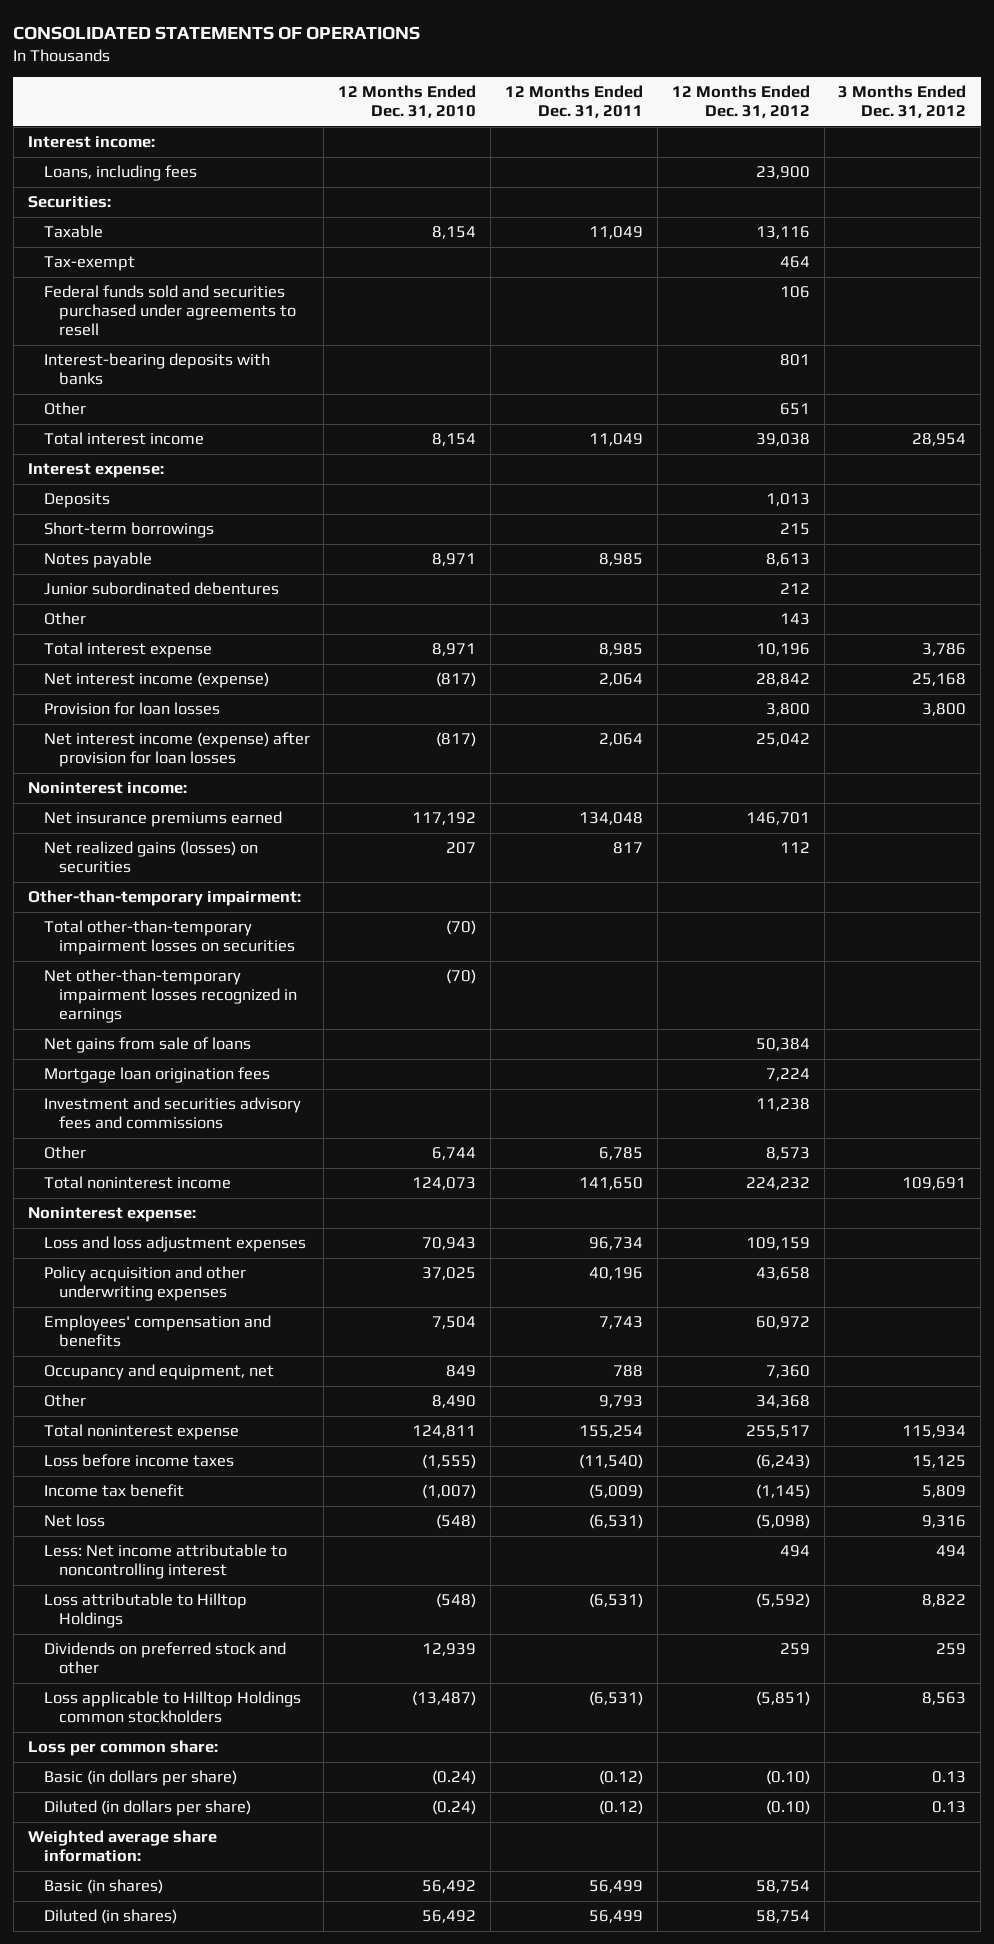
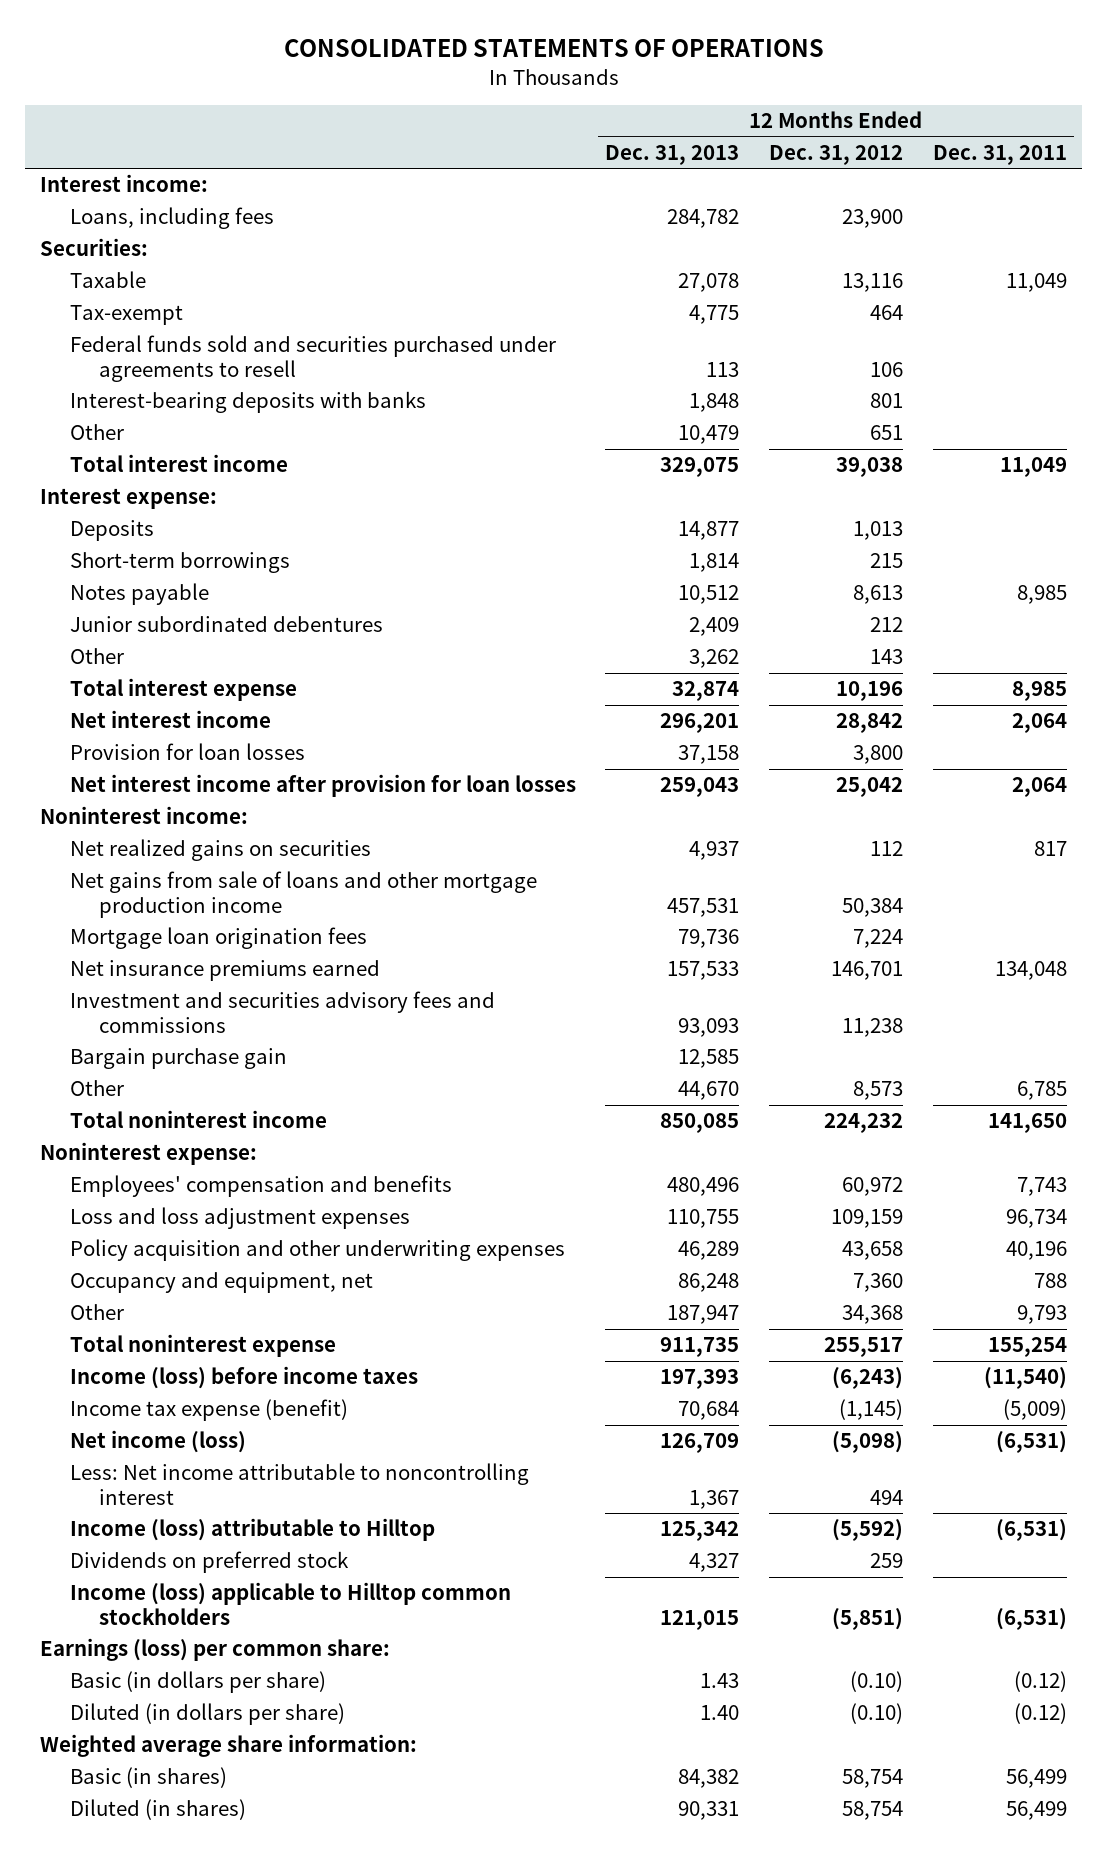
[338,85,477,119] 12 Months Ended Dec. 31, 2010 -> none
[838,85,967,119] 3 Months Ended Dec. 31, 2012 -> none
none -> [605,145,740,166] Dec. 31, 2013
[43,672,269,689] Net interest income (expense) -> [69,710,271,729] Net interest income
[43,732,310,768] Net interest income (expense) after provision for loan losses -> [69,774,576,798] Net interest income after provision for loan losses
[27,890,301,907] Other-than-temporary impairment: -> none
[43,920,296,956] Total other-than-temporary impairment losses on securities -> none
[43,969,298,1023] Net other-than-temporary impairment losses recognized in earnings -> none
[43,841,258,874] Net realized gains (losses) on securities -> [69,839,371,862] Net realized gains on securities
[43,1037,251,1054] Net gains from sale of loans -> [69,871,537,919] Net gains from sale of loans and other mortgage production income
[43,811,282,828] Net insurance premiums earned -> [69,960,380,982] Net insurance premiums earned
none -> [69,1048,287,1070] Bargain purchase gain
[43,1315,271,1348] Employees' compensation and benefits -> [69,1175,452,1198] Employees' compensation and benefits
[43,1454,234,1468] Loss before income taxes -> [69,1366,418,1390] Income (loss) before income taxes
[43,1484,184,1498] Income tax benefit -> [69,1399,348,1422] Income tax expense (benefit)
[43,1514,105,1528] Net loss -> [69,1430,246,1454] Net income (loss)
[43,1593,247,1629] Loss attributable to Hilltop Holdings -> [69,1518,435,1542] Income (loss) attributable to Hilltop
[43,1642,286,1675] Dividends on preferred stock and other -> [69,1551,349,1574] Dividends on preferred stock
[43,1691,301,1724] Loss applicable to Hilltop Holdings common stockholders -> [69,1582,511,1626] Income (loss) applicable to Hilltop common stockholders
[27,1740,218,1757] Loss per common share: -> [40,1638,391,1662] Earnings (loss) per common share:

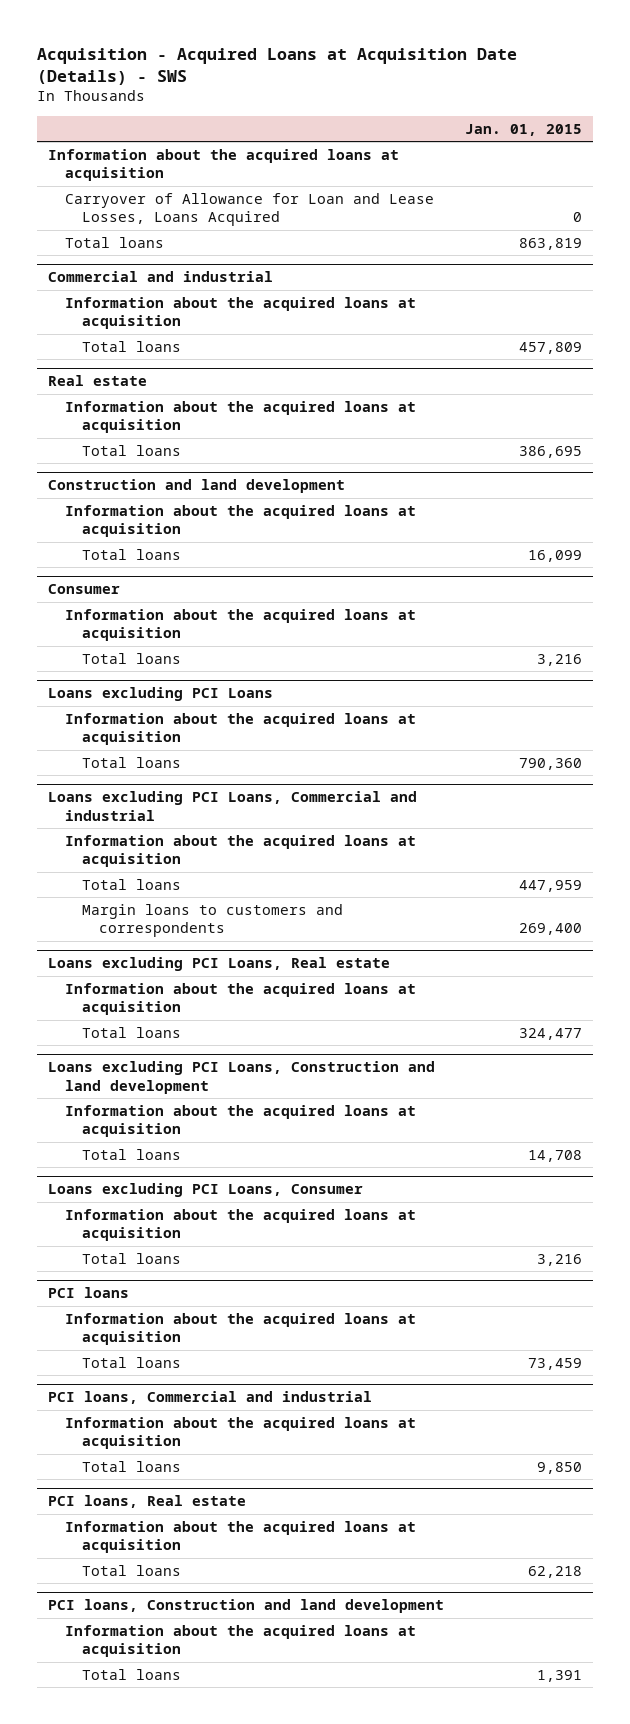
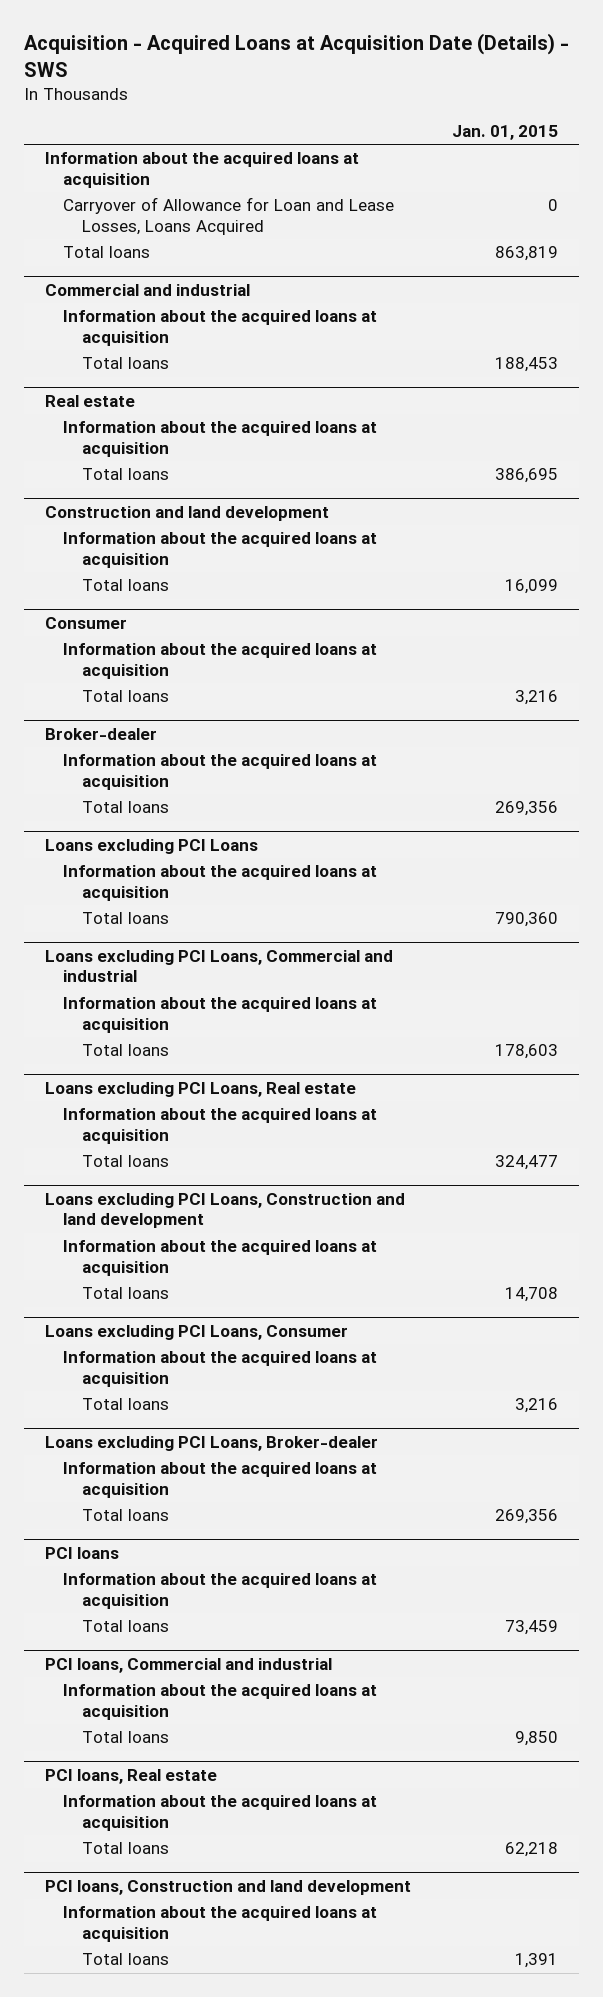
[519,341,583,354] 457,809 -> [495,357,559,373] 188,453
none -> [44,727,157,740] Broker-dealer
none -> [63,754,378,791] Information about the acquired loans at acquisition
none -> [81,801,169,814] Total loans
[82,903,344,938] Margin loans to customers and correspondents -> none
[519,879,583,892] 447,959 -> [495,1044,559,1060] 178,603
none -> [44,1435,378,1451] Loans excluding PCI Loans, Broker-dealer
none -> [63,1462,378,1499] Information about the acquired loans at acquisition
none -> [81,1509,169,1522] Total loans

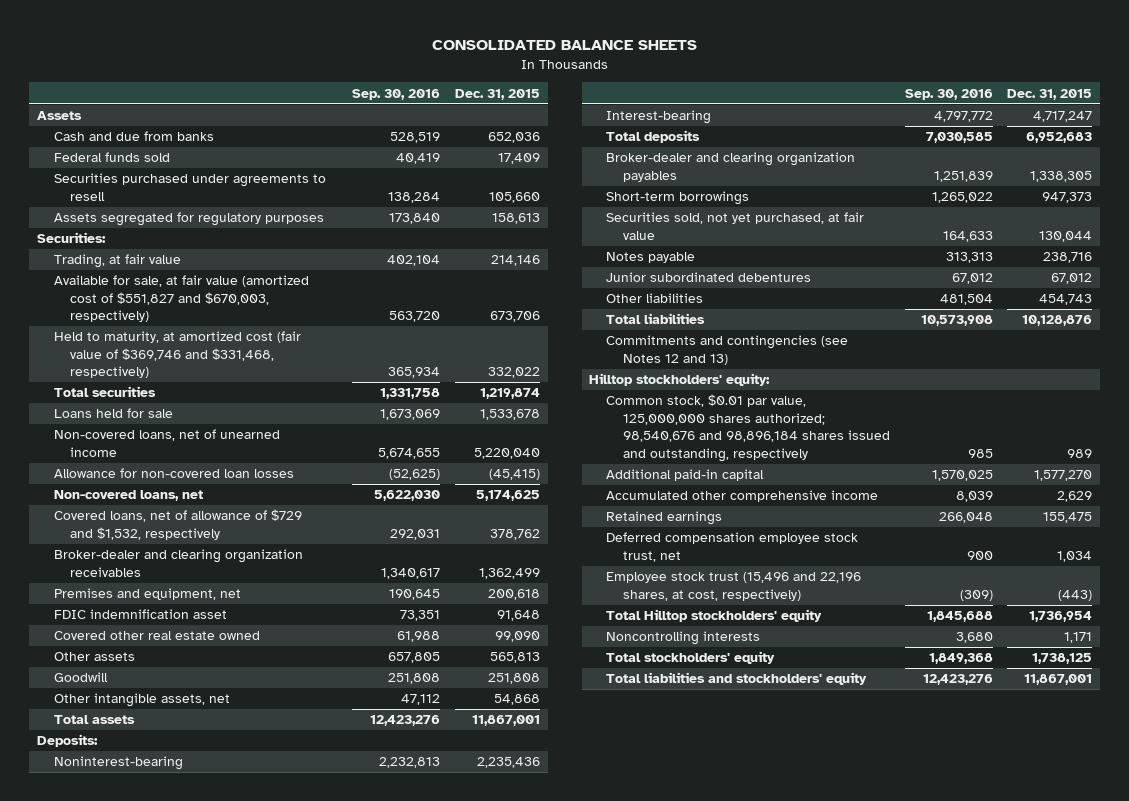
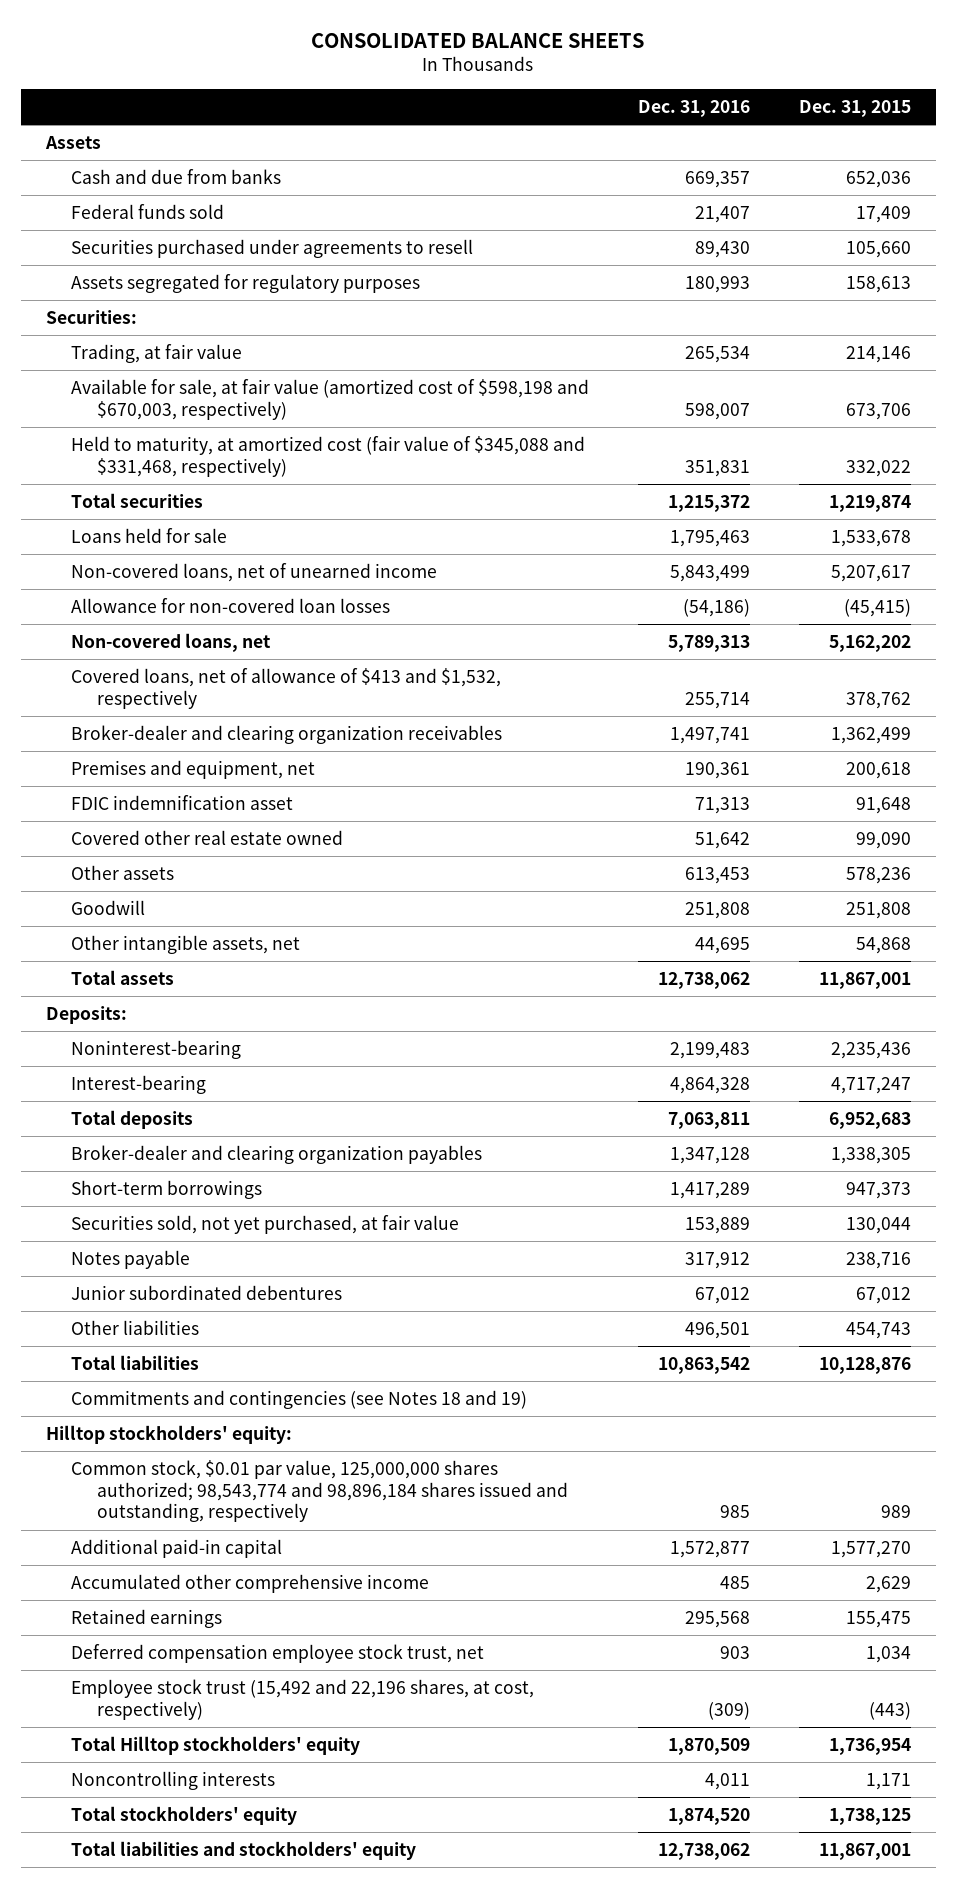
[352,88,441,100] Sep. 30, 2016 -> none
none -> [638,99,751,117] Dec. 31, 2016
[53,275,309,323] Available for sale, at fair value (amortized cost of $551,827 and $670,003, respectively) -> [71,378,590,420] Available for sale, at fair value (amortized cost of $598,198 and $670,003, respectively)
[53,331,301,379] Held to maturity, at amortized cost (fair value of $369,746 and $331,468, respectively) -> [71,435,586,477] Held to maturity, at amortized cost (fair value of $345,088 and $331,468, respectively)
[474,447,541,459] 5,220,040 -> [831,564,912,582] 5,207,617
[476,490,541,502] 5,174,625 -> [829,634,912,652] 5,162,202
[53,509,302,540] Covered loans, net of allowance of $729 and $1,532, respectively -> [71,667,502,709] Covered loans, net of allowance of $413 and $1,532, respectively
[490,652,541,664] 565,813 -> [846,866,912,884] 578,236
[605,335,848,365] Commitments and contingencies (see Notes 12 and 13) -> [71,1389,528,1409] Commitments and contingencies (see Notes 18 and 19)
[605,394,890,462] Common stock, $0.01 par value, 125,000,000 shares authorized; 98,540,676 and 98,896,184 shares issued and outstanding, respectively -> [71,1459,568,1523] Common stock, $0.01 par value, 125,000,000 shares authorized; 98,543,774 and 98,896,184 shares issued and outstanding, respectively
[605,572,861,601] Employee stock trust (15,496 and 22,196 shares, at cost, respectively) -> [71,1678,535,1720] Employee stock trust (15,492 and 22,196 shares, at cost, respectively)

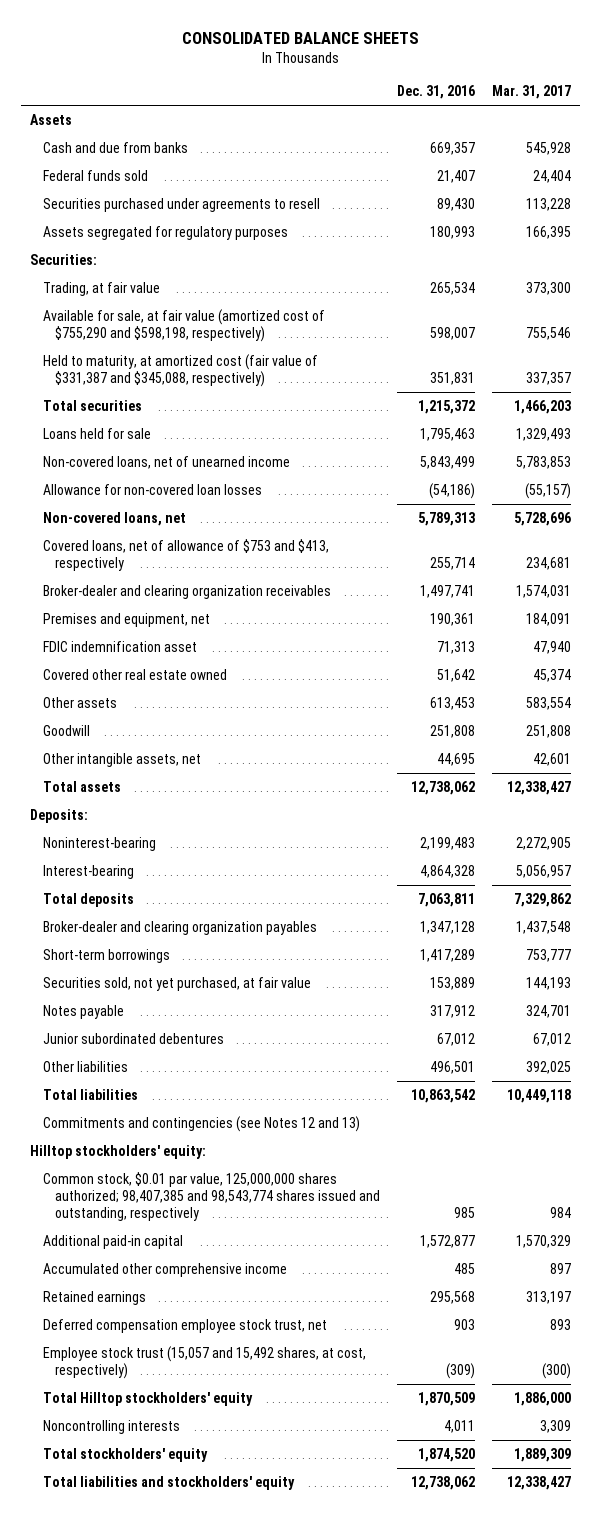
[799,99,912,117] Dec. 31, 2015 -> none
none -> [492,85,572,100] Mar. 31, 2017
[71,378,590,420] Available for sale, at fair value (amortized cost of $598,198 and $670,003, respectively) -> [42,309,325,343] Available for sale, at fair value (amortized cost of $755,290 and $598,198, respectively)
[71,435,586,477] Held to maturity, at amortized cost (fair value of $345,088 and $331,468, respectively) -> [42,354,318,388] Held to maturity, at amortized cost (fair value of $331,387 and $345,088, respectively)
[71,667,502,709] Covered loans, net of allowance of $413 and $1,532, respectively -> [42,539,329,572] Covered loans, net of allowance of $753 and $413, respectively
[71,1389,528,1409] Commitments and contingencies (see Notes 18 and 19) -> [42,1116,360,1133] Commitments and contingencies (see Notes 12 and 13)
[71,1459,568,1523] Common stock, $0.01 par value, 125,000,000 shares authorized; 98,543,774 and 98,896,184 shares issued and outstanding, respectively -> [42,1172,381,1222] Common stock, $0.01 par value, 125,000,000 shares authorized; 98,407,385 and 98,543,774 shares issued and outstanding, respectively
[71,1678,535,1720] Employee stock trust (15,492 and 22,196 shares, at cost, respectively) -> [42,1346,366,1380] Employee stock trust (15,057 and 15,492 shares, at cost, respectively)

